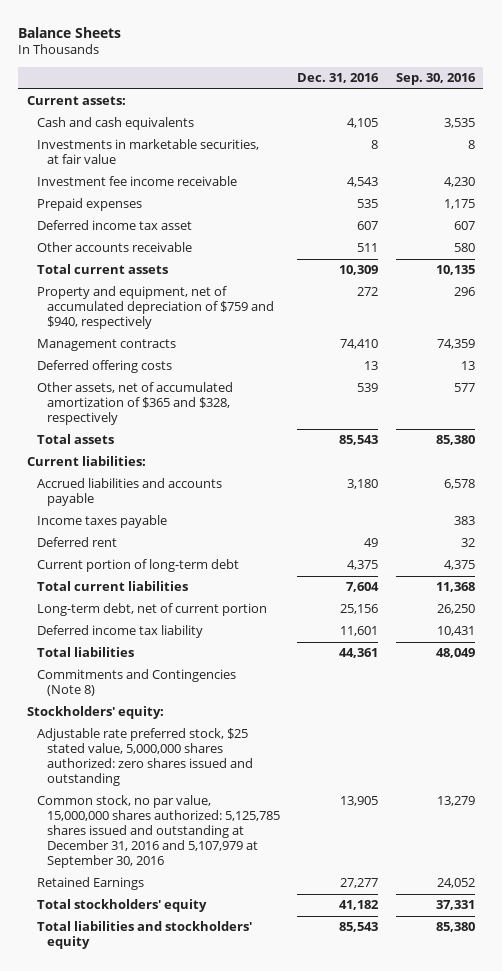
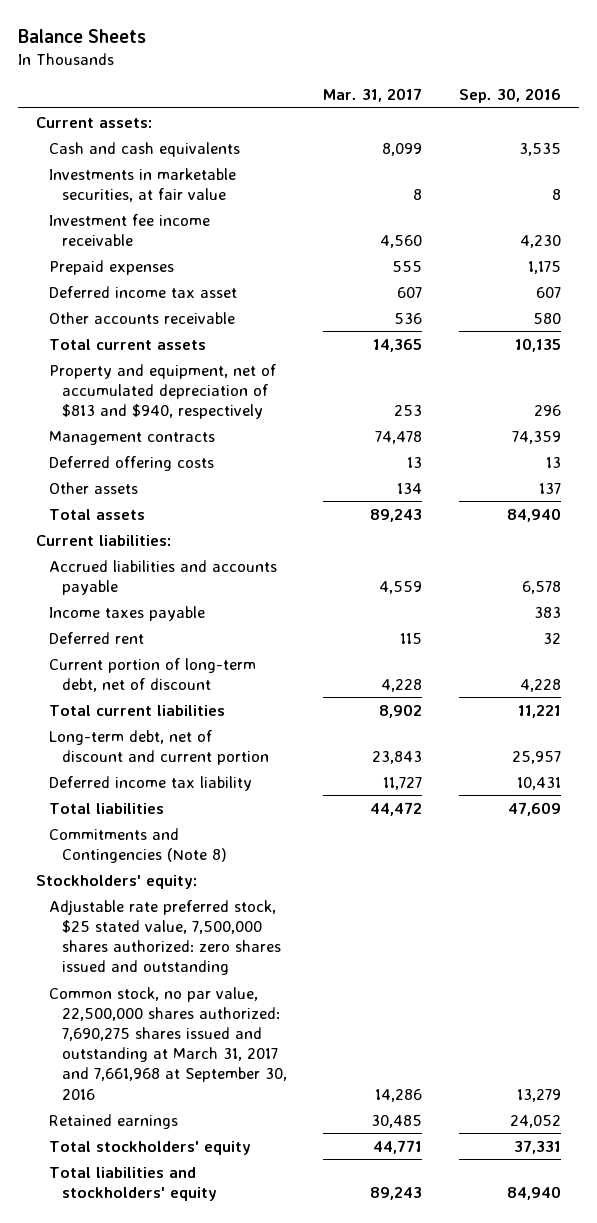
[297,72,380,83] Dec. 31, 2016 -> none
none -> [323,88,423,103] Mar. 31, 2017
[36,286,274,330] Property and equipment, net of accumulated depreciation of $759 and $940, respectively -> [48,363,276,419] Property and equipment, net of accumulated depreciation of $813 and $940, respectively
[36,382,233,426] Other assets, net of accumulated amortization of $365 and $328, respectively -> [48,481,138,494] Other assets
[453,383,475,393] 577 -> [538,482,561,494] 137
[435,435,475,446] 85,380 -> [506,507,561,522] 84,940
[36,559,239,573] Current portion of long-term debt -> [48,657,256,692] Current portion of long-term debt, net of discount
[443,560,475,571] 4,375 -> [519,678,561,692] 4,228
[435,582,475,593] 11,368 -> [517,704,561,718] 11,221
[36,603,267,617] Long-term debt, net of current portion -> [48,729,269,765] Long-term debt, net of discount and current portion
[436,604,475,615] 26,250 -> [511,750,561,764] 25,957
[435,648,475,659] 48,049 -> [507,801,561,816] 47,609
[36,728,253,787] Adjustable rate preferred stock, $25 stated value, 5,000,000 shares authorized: zero shares issued and outstanding -> [48,899,281,976] Adjustable rate preferred stock, $25 stated value, 7,500,000 shares authorized: zero shares issued and outstanding
[36,795,280,869] Common stock, no par value, 15,000,000 shares authorized: 5,125,785 shares issued and outstanding at December 31, 2016 and 5,107,979 at September 30, 2016 -> [48,986,287,1100] Common stock, no par value, 22,500,000 shares authorized: 7,690,275 shares issued and outstanding at March 31, 2017 and 7,661,968 at September 30, 2016
[36,877,144,891] Retained Earnings -> [48,1113,178,1129] Retained earnings
[435,922,475,933] 85,380 -> [506,1185,561,1200] 84,940

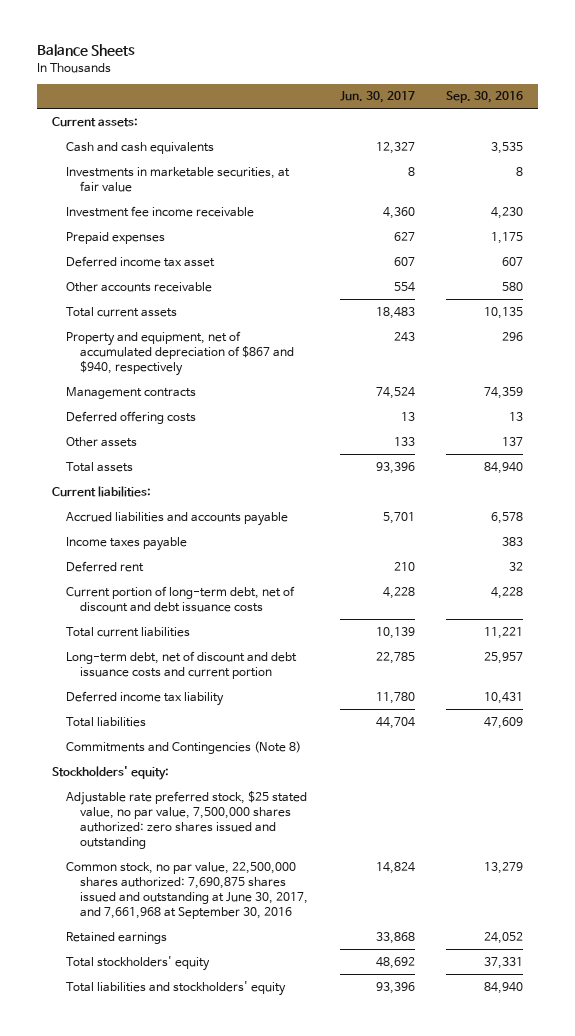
[323,88,423,103] Mar. 31, 2017 -> none
none -> [339,91,415,104] Jun. 30, 2017
[48,363,276,419] Property and equipment, net of accumulated depreciation of $813 and $940, respectively -> [66,330,295,377] Property and equipment, net of accumulated depreciation of $867 and $940, respectively
[48,657,256,692] Current portion of long-term debt, net of discount -> [66,585,296,612] Current portion of long-term debt, net of discount and debt issuance costs
[48,729,269,765] Long-term debt, net of discount and current portion -> [66,650,298,679] Long-term debt, net of discount and debt issuance costs and current portion
[48,899,281,976] Adjustable rate preferred stock, $25 stated value, 7,500,000 shares authorized: zero shares issued and outstanding -> [66,790,308,850] Adjustable rate preferred stock, $25 stated value, no par value, 7,500,000 shares authorized: zero shares issued and outstanding
[48,986,287,1100] Common stock, no par value, 22,500,000 shares authorized: 7,690,275 shares issued and outstanding at March 31, 2017 and 7,661,968 at September 30, 2016 -> [66,861,309,920] Common stock, no par value, 22,500,000 shares authorized: 7,690,875 shares issued and outstanding at June 30, 2017, and 7,661,968 at September 30, 2016

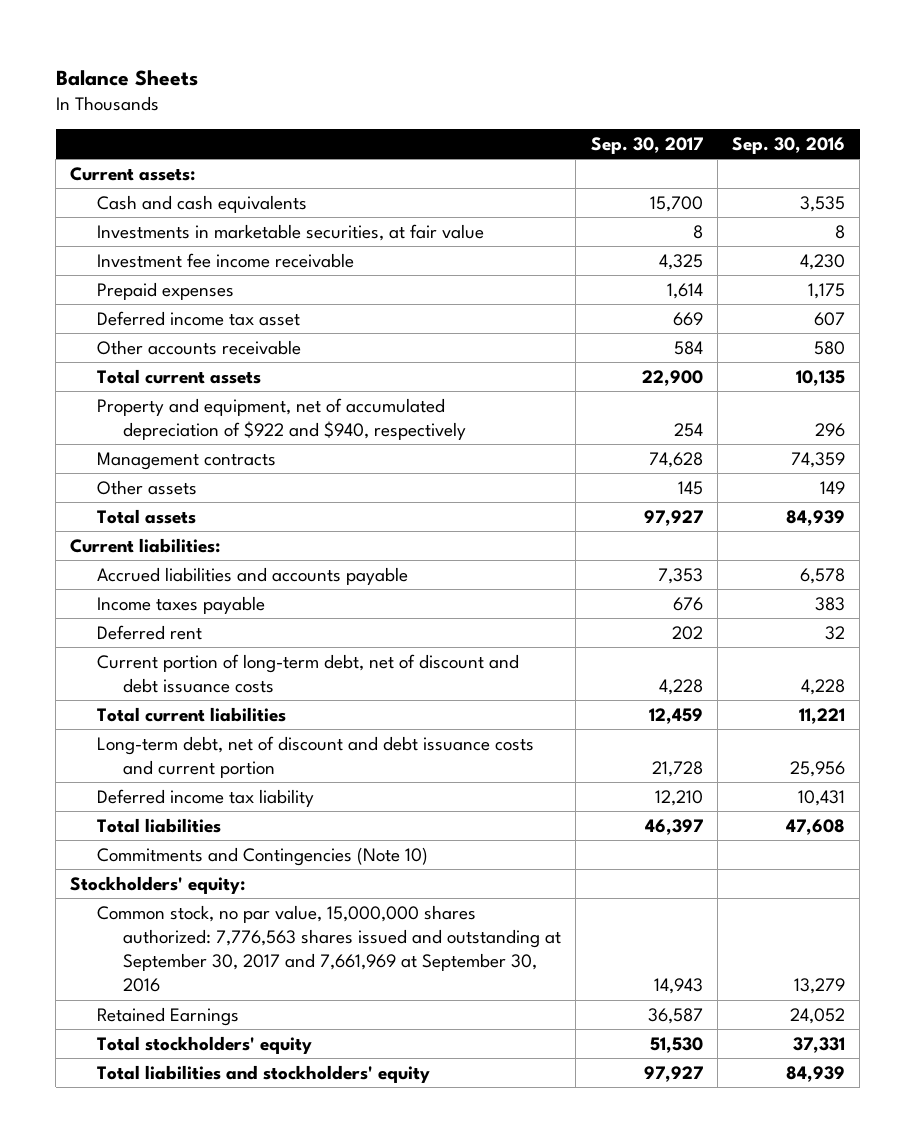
[339,91,415,104] Jun. 30, 2017 -> none
none -> [590,136,703,154] Sep. 30, 2017
[66,330,295,377] Property and equipment, net of accumulated depreciation of $867 and $940, respectively -> [96,397,467,440] Property and equipment, net of accumulated depreciation of $922 and $940, respectively
[66,410,197,424] Deferred offering costs -> none
[501,436,523,446] 137 -> [820,480,846,494] 149
[483,461,523,474] 84,940 -> [786,509,846,526] 84,939
[483,651,523,664] 25,957 -> [790,760,846,777] 25,956
[483,716,523,729] 47,609 -> [786,818,846,835] 47,608
[66,740,302,754] Commitments and Contingencies (Note 8) -> [96,846,428,866] Commitments and Contingencies (Note 10)
[66,790,308,850] Adjustable rate preferred stock, $25 stated value, no par value, 7,500,000 shares authorized: zero shares issued and outstanding -> none
[66,861,309,920] Common stock, no par value, 22,500,000 shares authorized: 7,690,875 shares issued and outstanding at June 30, 2017, and 7,661,968 at September 30, 2016 -> [96,904,562,993] Common stock, no par value, 15,000,000 shares authorized: 7,776,563 shares issued and outstanding at September 30, 2017 and 7,661,969 at September 30, 2016
[66,931,168,944] Retained earnings -> [96,1006,239,1026] Retained Earnings
[483,981,523,994] 84,940 -> [786,1065,846,1082] 84,939

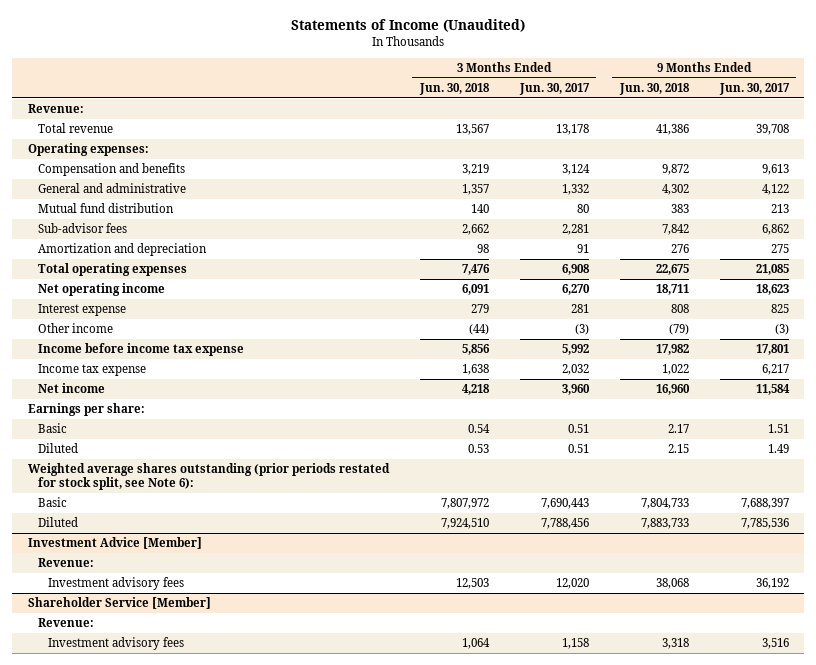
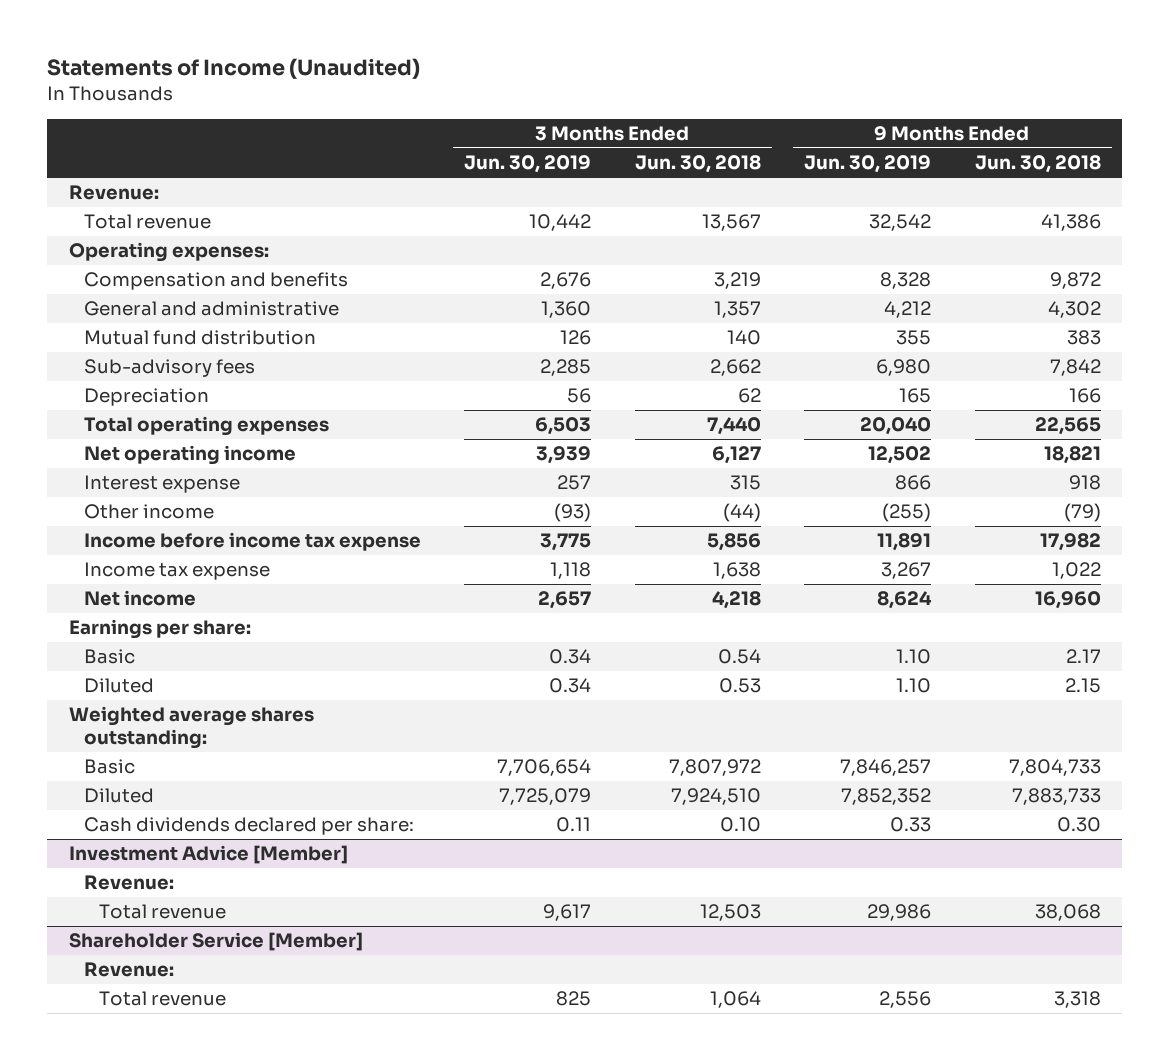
[518,82,590,95] Jun. 30, 2017 -> none
[718,82,790,95] Jun. 30, 2017 -> none
none -> [464,155,592,174] Jun. 30, 2019
none -> [804,155,932,174] Jun. 30, 2019
[37,243,207,257] Amortization and depreciation -> none
[37,223,127,234] Sub-advisor fees -> [83,359,255,378] Sub-advisory fees
none -> [83,388,209,407] Depreciation
[461,264,490,276] 7,476 -> [706,417,761,436] 7,440
[655,264,689,276] 22,675 -> [1034,417,1101,436] 22,565
[461,284,489,296] 6,091 -> [711,446,761,465] 6,127
[655,284,689,296] 18,711 -> [1043,446,1101,465] 18,821
[470,304,489,314] 279 -> [729,475,761,491] 315
[670,304,689,314] 808 -> [1068,475,1101,491] 918
[27,463,390,490] Weighted average shares outstanding (prior periods restated for stock split, see Note 6): -> [68,706,314,750] Weighted average shares outstanding:
none -> [83,817,414,836] Cash dividends declared per share:
[47,577,184,591] Investment advisory fees -> [98,904,226,920] Total revenue
[47,637,184,651] Investment advisory fees -> [98,991,226,1007] Total revenue

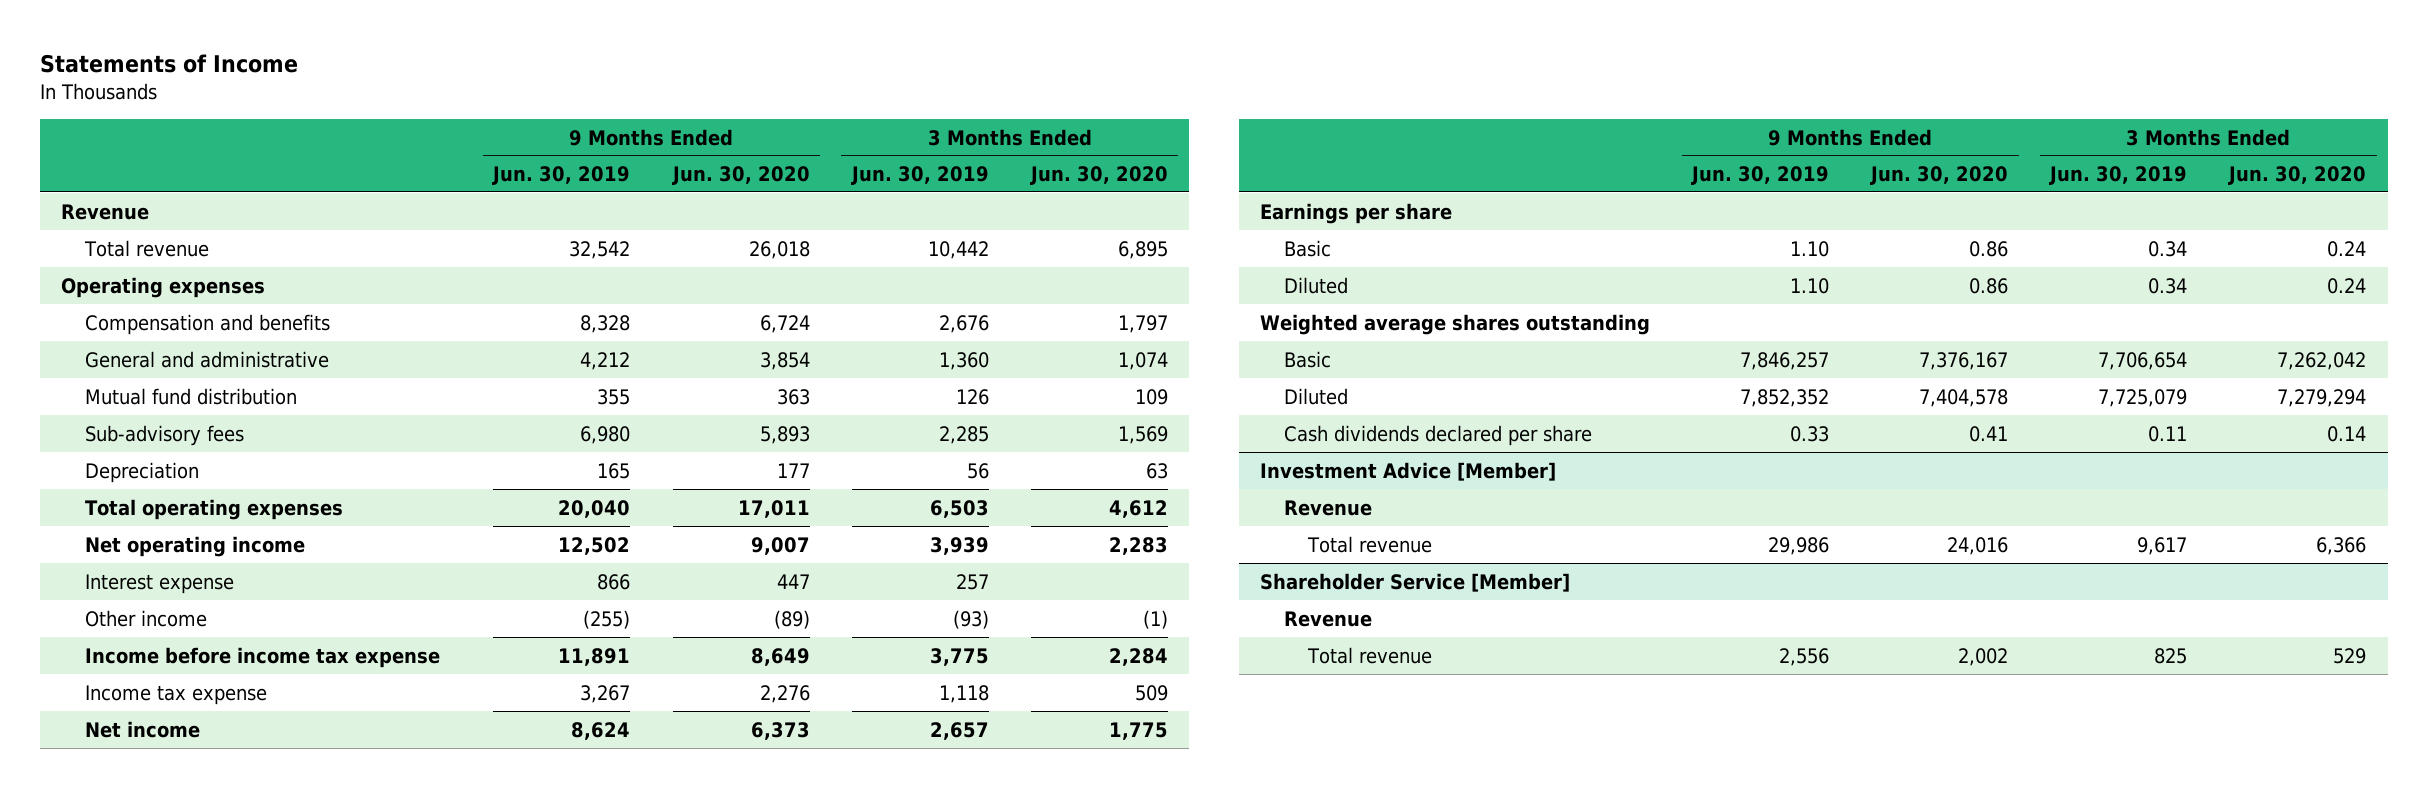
[46,58,420,80] Statements of Income (Unaudited) -> [40,53,299,73] Statements of Income
[634,155,761,174] Jun. 30, 2018 -> none
[974,155,1101,174] Jun. 30, 2018 -> none
none -> [671,166,810,186] Jun. 30, 2020
none -> [1029,166,1168,186] Jun. 30, 2020
[68,185,159,201] Revenue: -> [61,203,150,220] Revenue
[68,242,269,263] Operating expenses: -> [61,276,266,298] Operating expenses
[68,619,251,640] Earnings per share: -> [1260,202,1453,224] Earnings per share
[68,706,314,750] Weighted average shares outstanding: -> [1260,313,1651,335] Weighted average shares outstanding
[83,817,414,836] Cash dividends declared per share: -> [1284,424,1593,446] Cash dividends declared per share
[83,875,174,891] Revenue: -> [1284,499,1373,516] Revenue
[83,962,174,978] Revenue: -> [1284,610,1373,627] Revenue

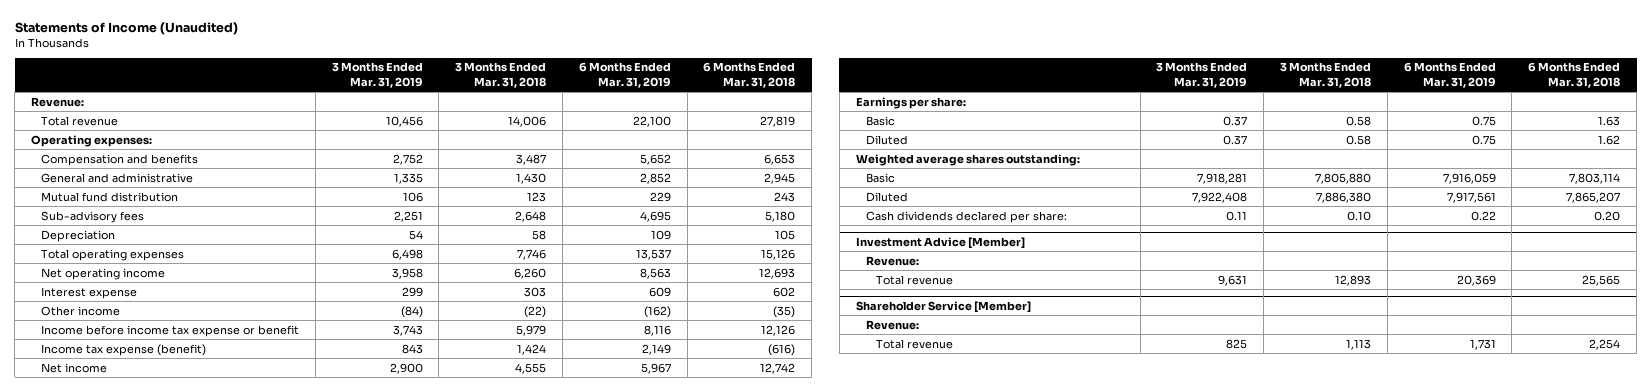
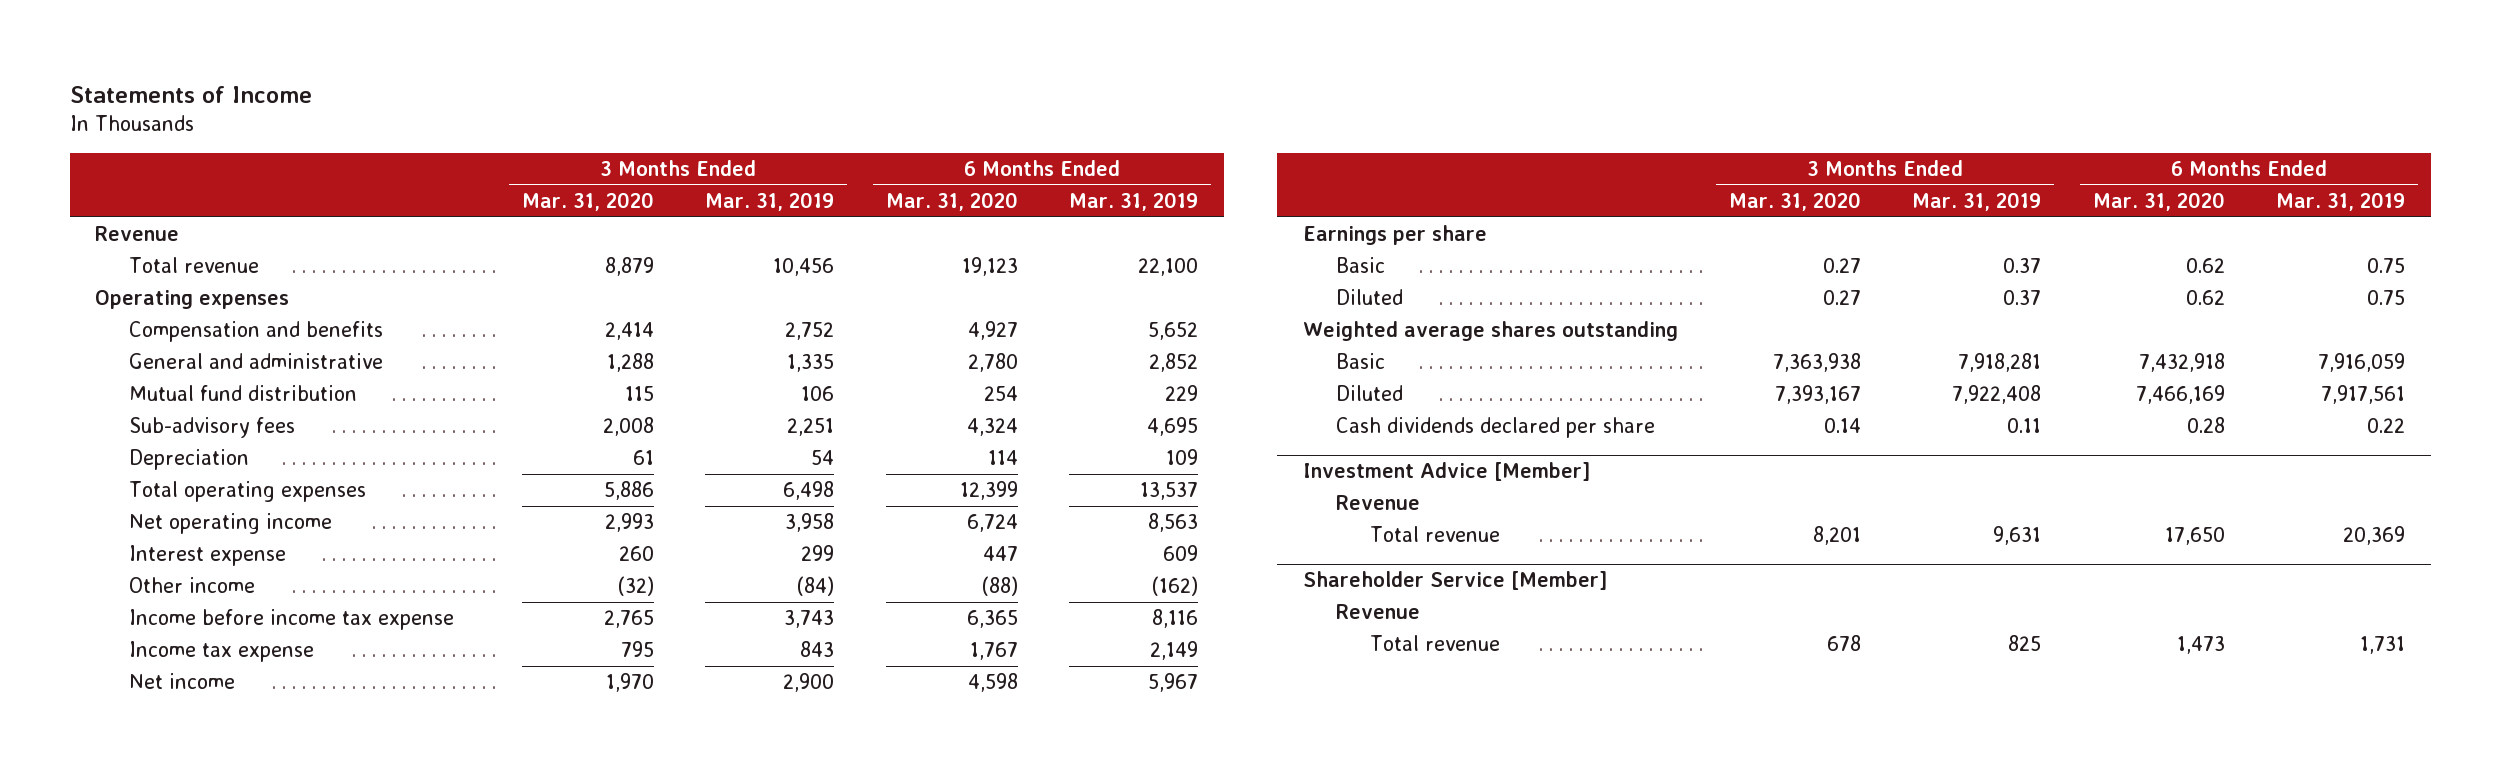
[14,21,238,35] Statements of Income (Unaudited) -> [69,85,312,103] Statements of Income
[455,62,547,88] 3 Months Ended Mar. 31, 2018 -> none
[703,62,796,88] 6 Months Ended Mar. 31, 2018 -> none
none -> [521,192,654,212] Mar. 31, 2020
none -> [885,192,1018,212] Mar. 31, 2020
[30,96,84,107] Revenue: -> [95,226,180,242] Revenue
[30,134,152,147] Operating expenses: -> [95,290,290,310] Operating expenses
[41,324,300,337] Income before income tax expense or benefit -> [129,609,455,631] Income before income tax expense
[41,343,207,356] Income tax expense (benefit) -> [129,641,315,663] Income tax expense
[855,96,966,109] Earnings per share: -> [1302,225,1487,246] Earnings per share
[855,153,1080,166] Weighted average shares outstanding: -> [1302,321,1678,342] Weighted average shares outstanding
[865,210,1067,223] Cash dividends declared per share: -> [1336,417,1656,439] Cash dividends declared per share
[865,255,919,266] Revenue: -> [1336,495,1421,511] Revenue
[865,319,919,330] Revenue: -> [1336,604,1421,620] Revenue

